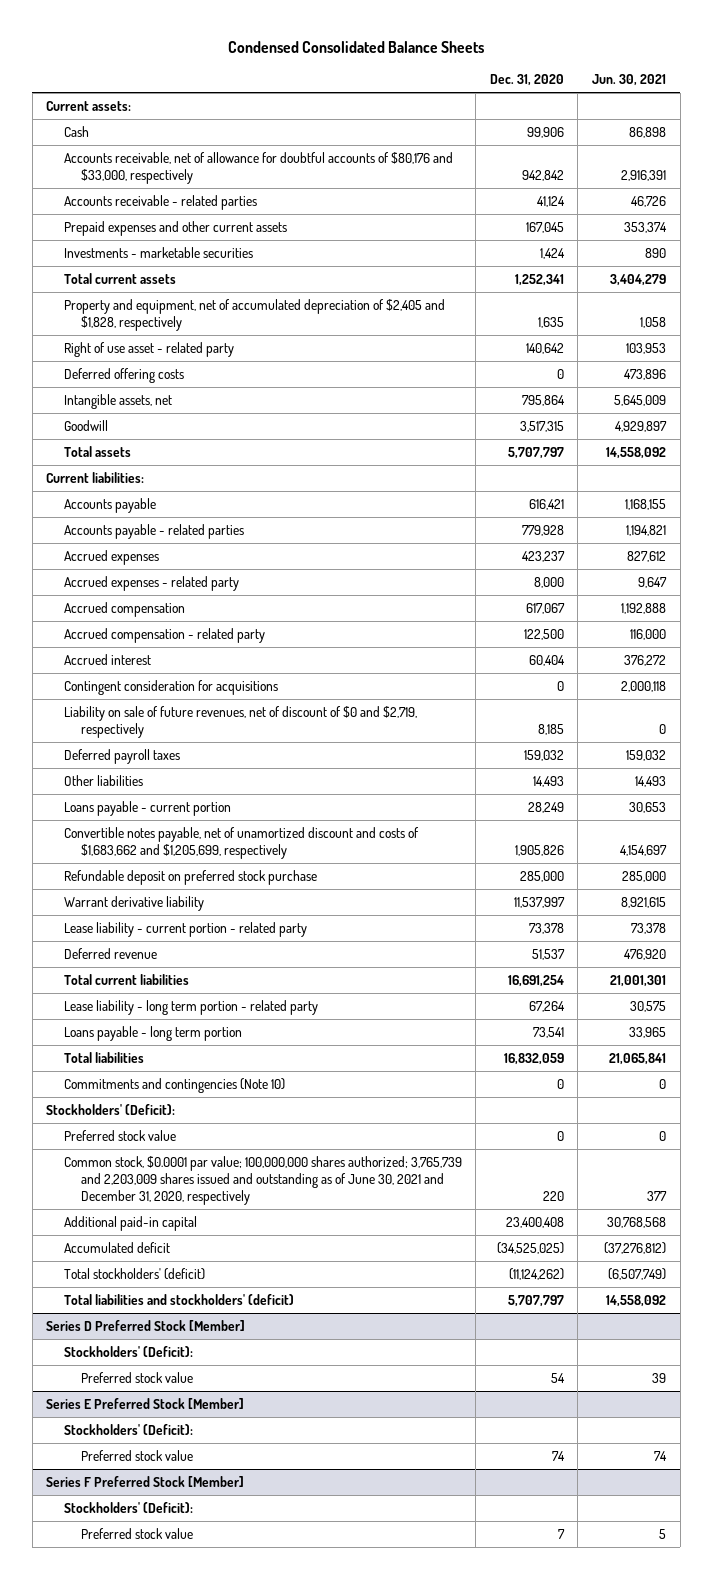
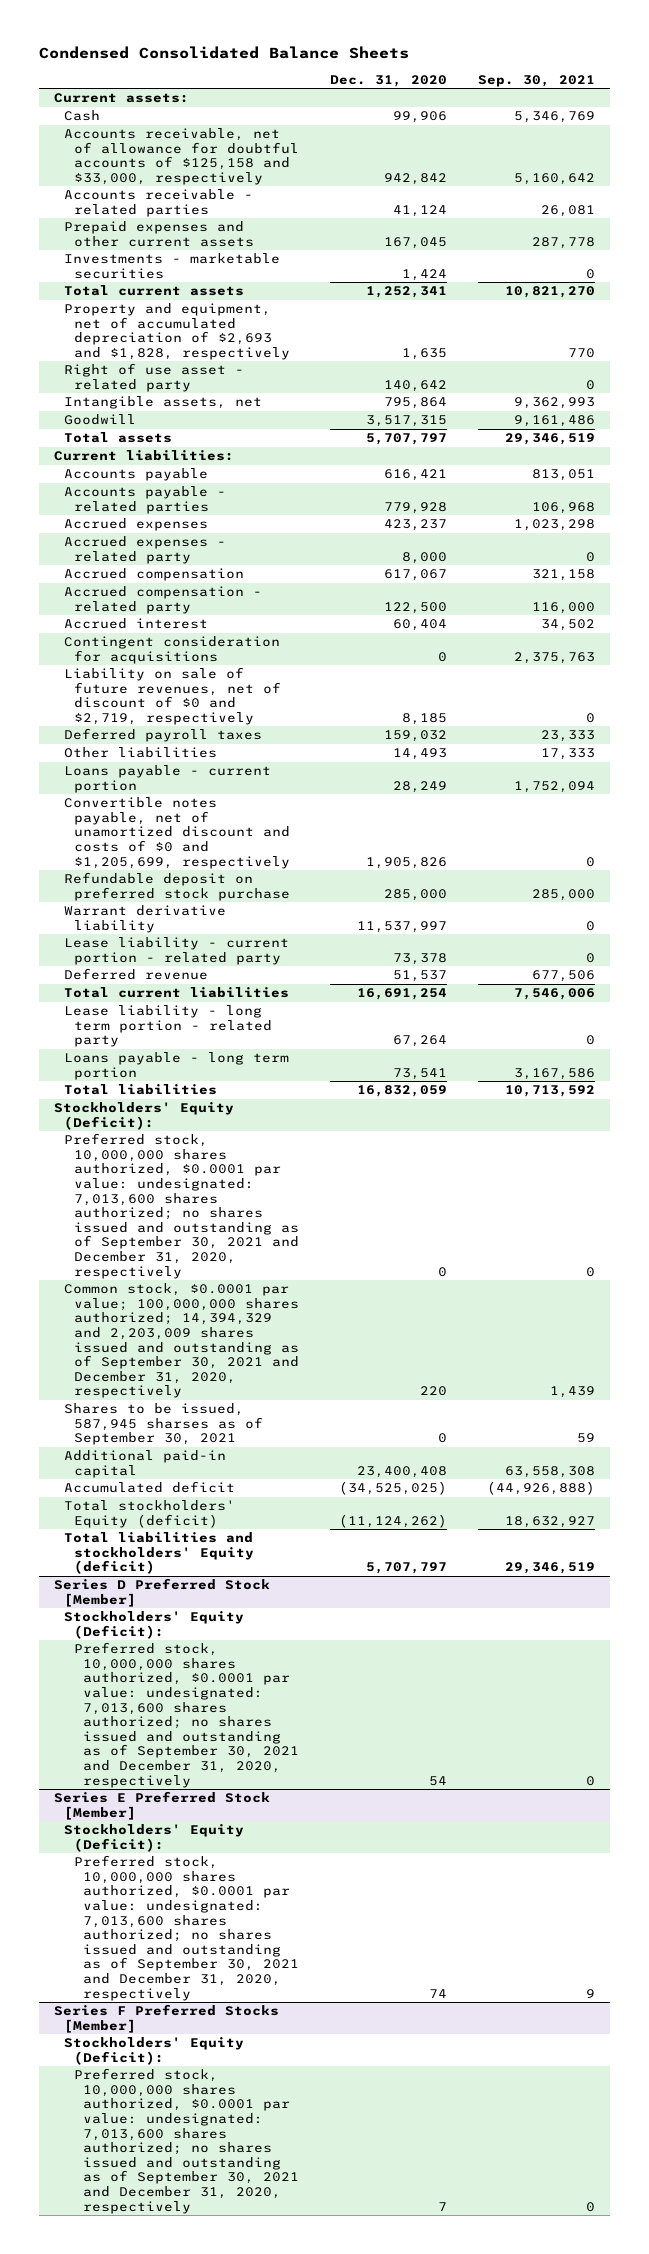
[592,74,667,87] Jun. 30, 2021 -> none
none -> [477,74,595,87] Sep. 30, 2021
[63,152,453,184] Accounts receivable, net of allowance for doubtful accounts of $80,176 and $33,000, respectively -> [63,128,299,185] Accounts receivable, net of allowance for doubtful accounts of $125,158 and $33,000, respectively
[63,299,445,331] Property and equipment, net of accumulated depreciation of $2,405 and $1,828, respectively -> [63,303,290,360] Property and equipment, net of accumulated depreciation of $2,693 and $1,828, respectively
[63,368,184,384] Deferred offering costs -> none
[63,827,419,859] Convertible notes payable, net of unamortized discount and costs of $1,683,662 and $1,205,699, respectively -> [63,797,290,869] Convertible notes payable, net of unamortized discount and costs of $0 and $1,205,699, respectively
[63,1078,285,1094] Commitments and contingencies (Note 10) -> none
[46,1104,176,1116] Stockholders' (Deficit): -> [54,1102,235,1130] Stockholders' Equity (Deficit):
[63,1130,176,1142] Preferred stock value -> [63,1133,299,1279] Preferred stock, 10,000,000 shares authorized, $0.0001 par value: undesignated: 7,013,600 shares authorized; no shares issued and outstanding as of September 30, 2021 and December 31, 2020, respectively
[63,1156,462,1205] Common stock, $0.0001 par value; 100,000,000 shares authorized; 3,765,739 and 2,203,009 shares issued and outstanding as of June 30, 2021 and December 31, 2020, respectively -> [63,1283,299,1399] Common stock, $0.0001 par value; 100,000,000 shares authorized; 14,394,329 and 2,203,009 shares issued and outstanding as of September 30, 2021 and December 31, 2020, respectively
none -> [63,1403,263,1446] Shares to be issued, 587,945 sharses as of September 30, 2021
[63,1268,205,1281] Total stockholders' (deficit) -> [63,1500,235,1528] Total stockholders' Equity (deficit)
[63,1294,294,1306] Total liabilities and stockholders' (deficit) -> [63,1532,254,1575] Total liabilities and stockholders' Equity (deficit)
[63,1346,193,1358] Stockholders' (Deficit): -> [63,1611,244,1639] Stockholders' Equity (Deficit):
[81,1372,194,1384] Preferred stock value -> [73,1642,300,1788] Preferred stock, 10,000,000 shares authorized, $0.0001 par value: undesignated: 7,013,600 shares authorized; no shares issued and outstanding as of September 30, 2021 and December 31, 2020, respectively
[63,1424,193,1436] Stockholders' (Deficit): -> [63,1824,244,1852] Stockholders' Equity (Deficit):
[81,1450,194,1462] Preferred stock value -> [73,1855,300,2001] Preferred stock, 10,000,000 shares authorized, $0.0001 par value: undesignated: 7,013,600 shares authorized; no shares issued and outstanding as of September 30, 2021 and December 31, 2020, respectively
[46,1476,245,1488] Series F Preferred Stock [Member] -> [54,2004,280,2033] Series F Preferred Stocks [Member]
[63,1502,193,1514] Stockholders' (Deficit): -> [63,2037,244,2065] Stockholders' Equity (Deficit):
[81,1528,194,1540] Preferred stock value -> [73,2068,300,2214] Preferred stock, 10,000,000 shares authorized, $0.0001 par value: undesignated: 7,013,600 shares authorized; no shares issued and outstanding as of September 30, 2021 and December 31, 2020, respectively

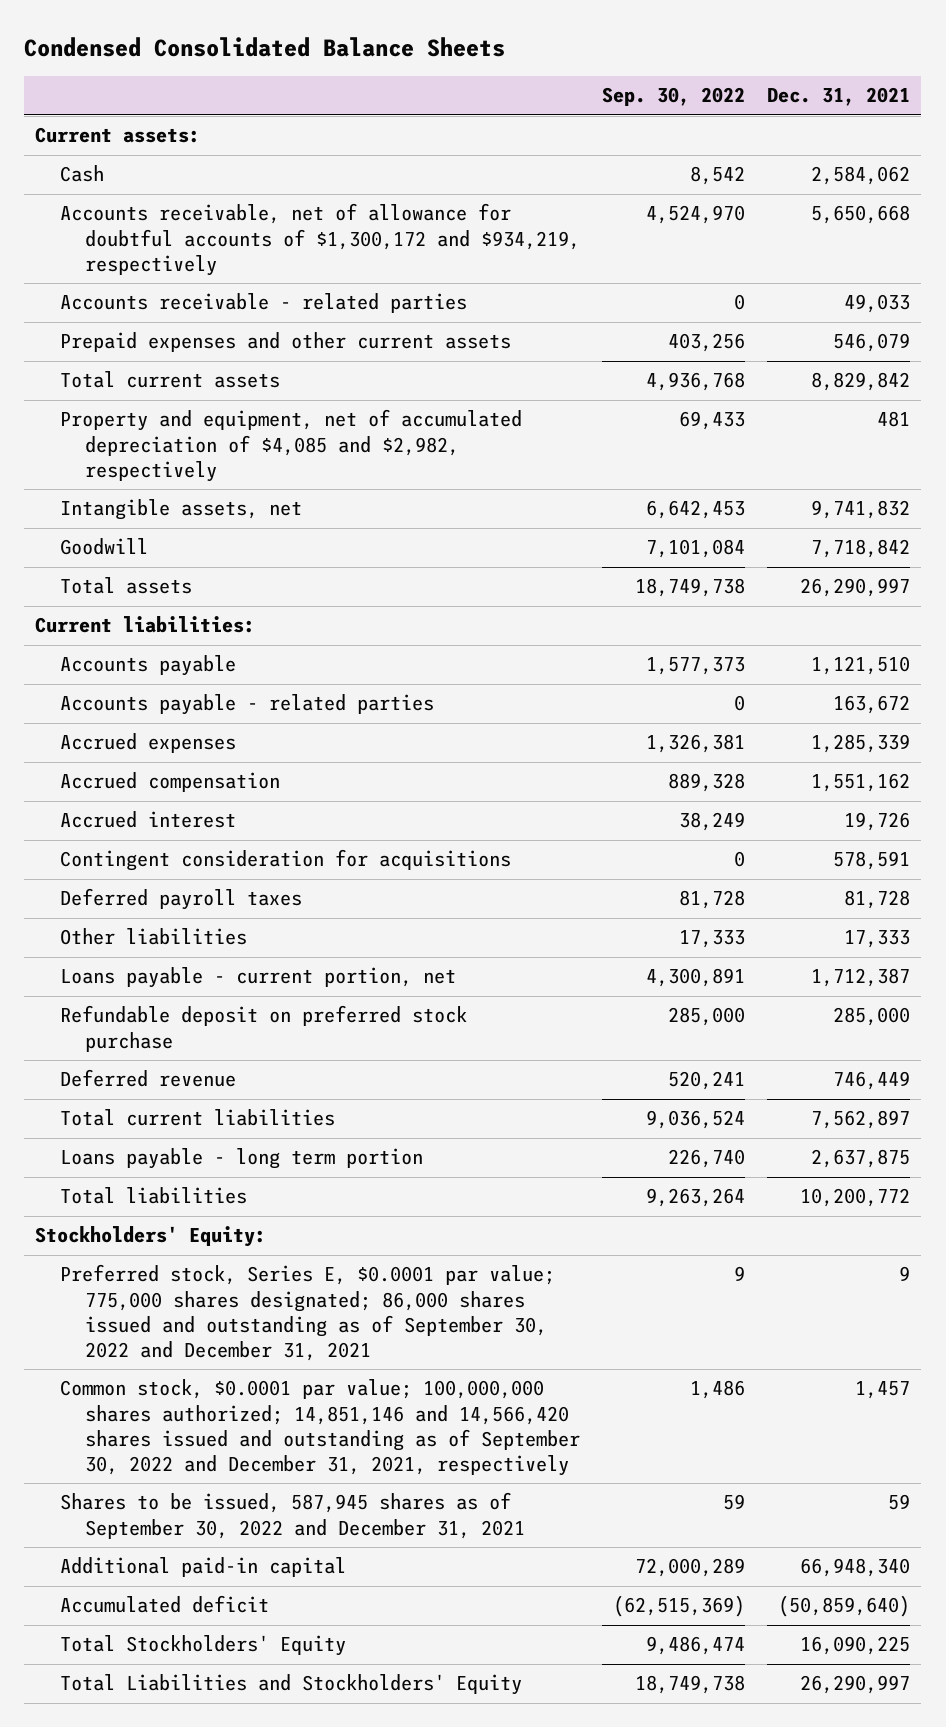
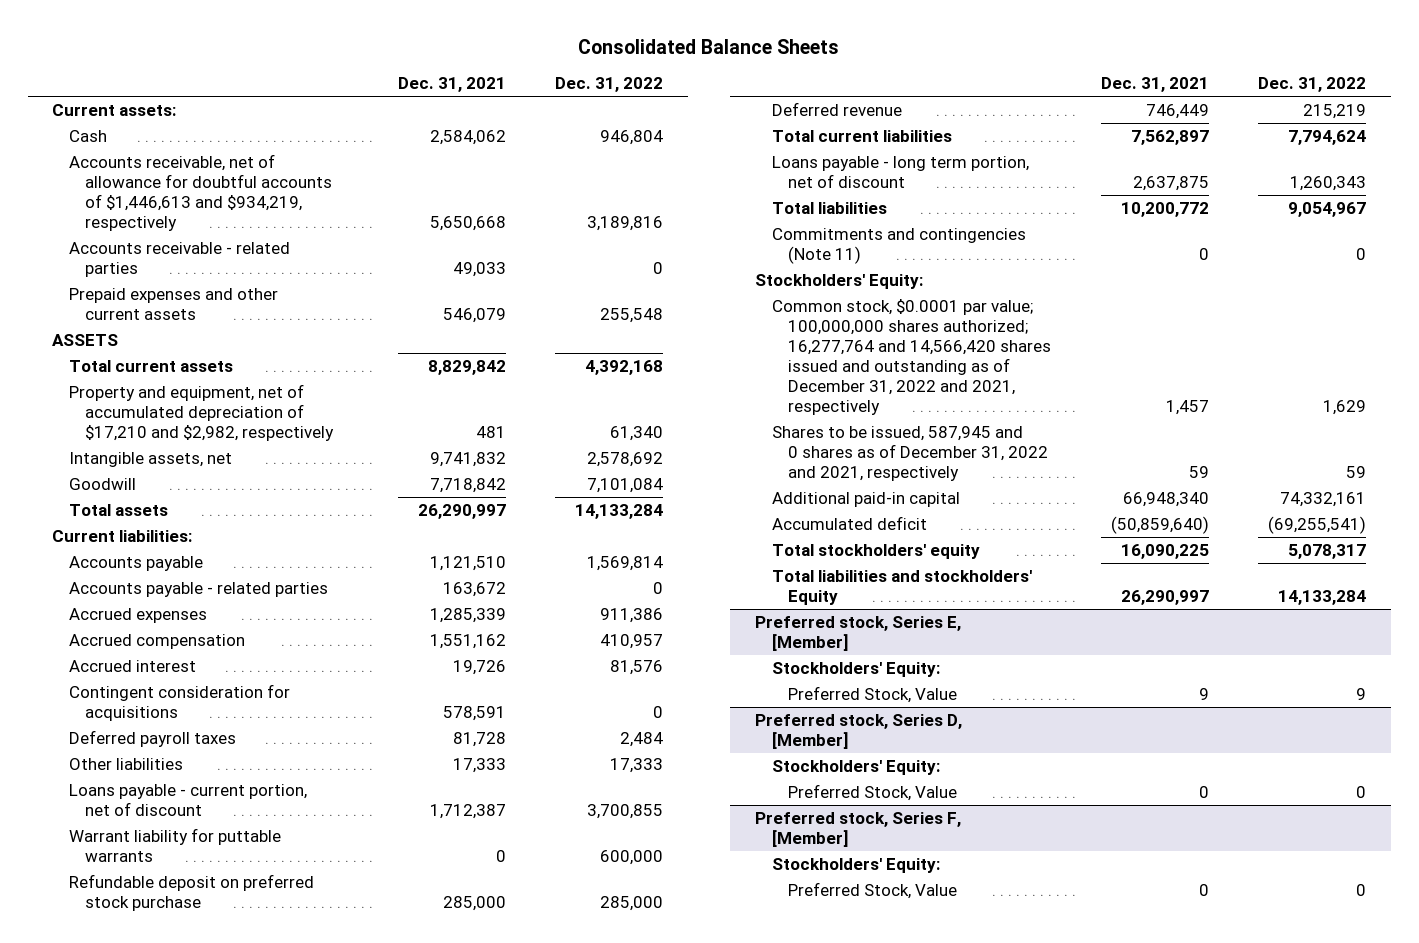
[24,36,506,57] Condensed Consolidated Balance Sheets -> [578,38,840,54] Consolidated Balance Sheets
[602,87,746,107] Sep. 30, 2022 -> none
none -> [555,77,664,93] Dec. 31, 2022
[60,203,581,276] Accounts receivable, net of allowance for doubtful accounts of $1,300,172 and $934,219, respectively -> [68,153,333,232] Accounts receivable, net of allowance for doubtful accounts of $1,446,613 and $934,219, respectively
none -> [52,333,119,346] ASSETS
[60,409,523,482] Property and equipment, net of accumulated depreciation of $4,085 and $2,982, respectively -> [68,383,335,441] Property and equipment, net of accumulated depreciation of $17,210 and $2,982, respectively
[60,967,457,989] Loans payable - current portion, net -> [68,783,307,816] Loans payable - current portion, net of discount
none -> [68,827,281,862] Warrant liability for puttable warrants
[60,1148,424,1170] Loans payable - long term portion -> [771,155,1029,188] Loans payable - long term portion, net of discount
none -> [771,227,1026,264] Commitments and contingencies (Note 11)
[60,1264,556,1361] Preferred stock, Series E, $0.0001 par value; 775,000 shares designated; 86,000 shares issued and outstanding as of September 30, 2022 and December 31, 2021 -> none
[60,1379,581,1476] Common stock, $0.0001 par value; 100,000,000 shares authorized; 14,851,146 and 14,566,420 shares issued and outstanding as of September 30, 2022 and December 31, 2021, respectively -> [771,298,1052,416] Common stock, $0.0001 par value; 100,000,000 shares authorized; 16,277,764 and 14,566,420 shares issued and outstanding as of December 31, 2022 and 2021, respectively
[60,1492,526,1539] Shares to be issued, 587,945 shares as of September 30, 2022 and December 31, 2021 -> [771,425,1049,481] Shares to be issued, 587,945 and 0 shares as of December 31, 2022 and 2021, respectively
[60,1635,347,1657] Total Stockholders' Equity -> [771,543,980,559] Total stockholders' equity
[60,1674,523,1696] Total Liabilities and Stockholders' Equity -> [771,569,1032,605] Total liabilities and stockholders' Equity
none -> [755,615,962,651] Preferred stock, Series E, [Member]
none -> [771,661,940,677] Stockholders' Equity:
none -> [788,685,958,703] Preferred Stock, Value
none -> [755,713,963,749] Preferred stock, Series D, [Member]
none -> [771,759,940,775] Stockholders' Equity:
none -> [788,783,958,801] Preferred Stock, Value
none -> [755,811,962,847] Preferred stock, Series F, [Member]
none -> [771,857,940,873] Stockholders' Equity:
none -> [788,881,958,899] Preferred Stock, Value

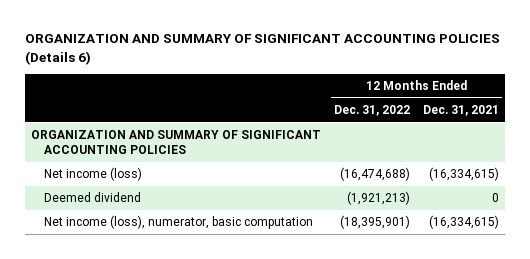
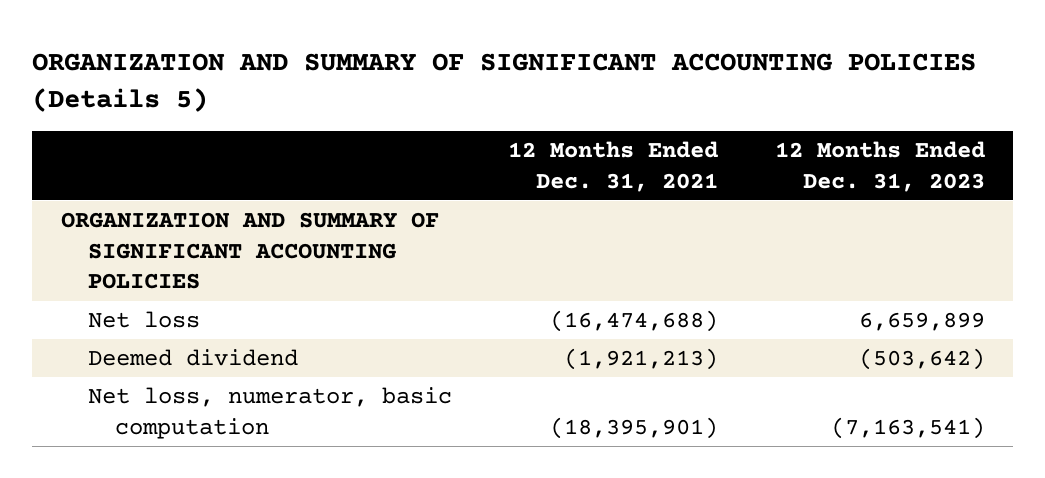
[25,34,501,65] ORGANIZATION AND SUMMARY OF SIGNIFICANT ACCOUNTING POLICIES (Details 6) -> [32,52,977,112] ORGANIZATION AND SUMMARY OF SIGNIFICANT ACCOUNTING POLICIES (Details 5)
[334,104,411,116] Dec. 31, 2022 -> none
none -> [774,140,985,192] 12 Months Ended Dec. 31, 2023
[43,167,142,182] Net income (loss) -> [87,311,200,329] Net loss
[429,167,500,182] (16,334,615) -> [550,310,719,333] (16,474,688)
[492,193,500,203] 0 -> [564,348,719,371] (1,921,213)
[43,215,313,230] Net income (loss), numerator, basic computation -> [87,387,452,439] Net loss, numerator, basic computation
[429,215,500,230] (16,334,615) -> [550,416,719,439] (18,395,901)

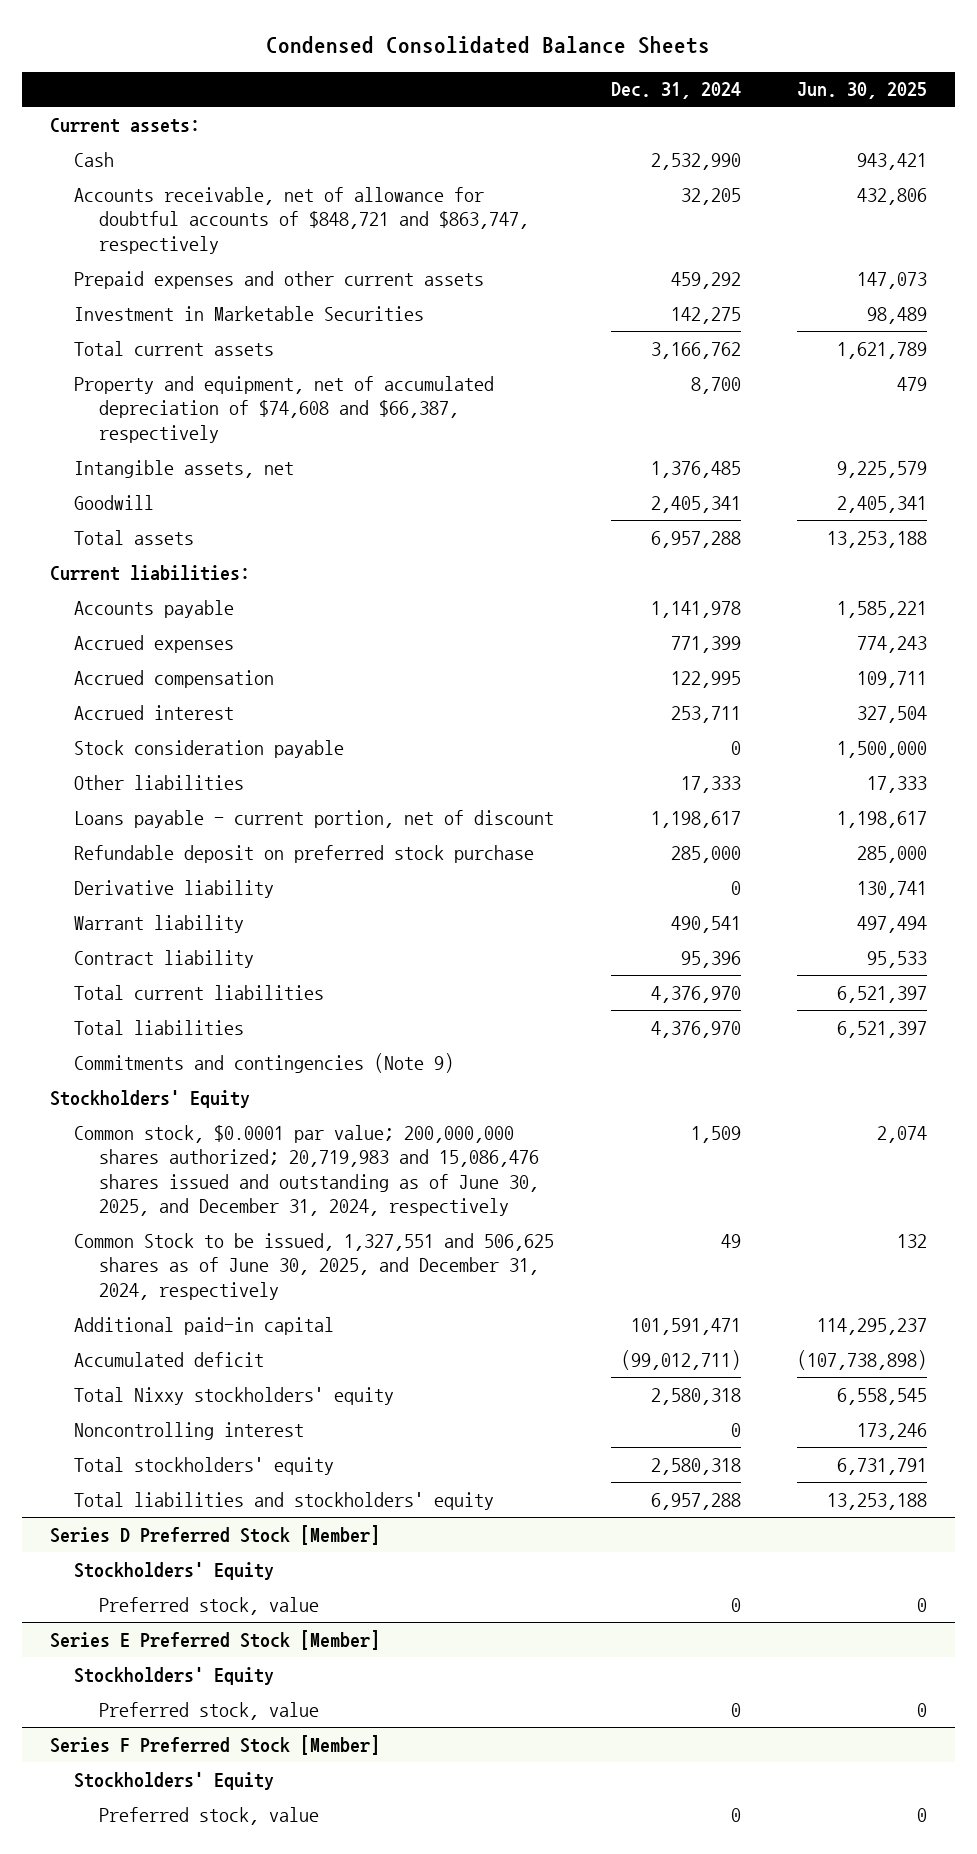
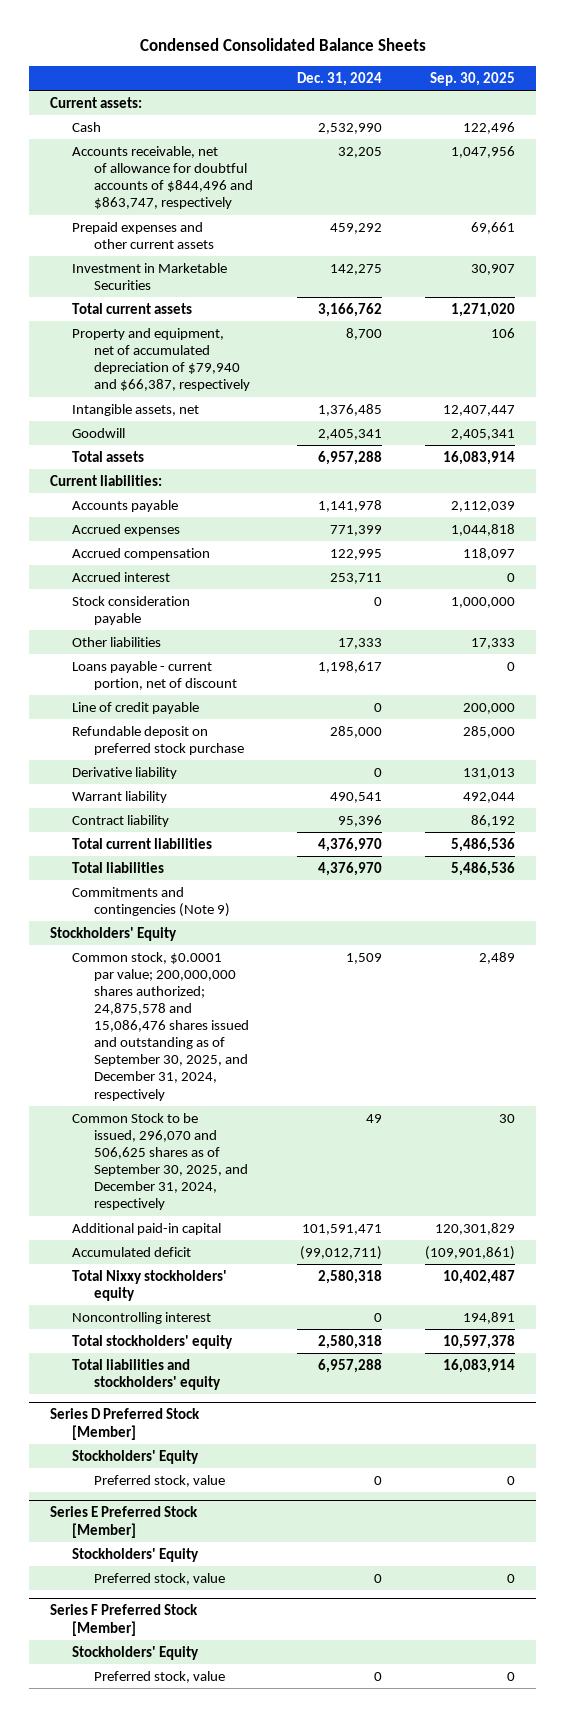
[796,82,927,100] Jun. 30, 2025 -> none
none -> [429,72,515,87] Sep. 30, 2025
[74,186,529,254] Accounts receivable, net of allowance for doubtful accounts of $848,721 and $863,747, respectively -> [72,145,254,210] Accounts receivable, net of allowance for doubtful accounts of $844,496 and $863,747, respectively
[74,375,495,443] Property and equipment, net of accumulated depreciation of $74,608 and $66,387, respectively -> [72,327,251,392] Property and equipment, net of accumulated depreciation of $79,940 and $66,387, respectively
none -> [72,701,200,714] Line of credit payable
[74,1124,539,1217] Common stock, $0.0001 par value; 200,000,000 shares authorized; 20,719,983 and 15,086,476 shares issued and outstanding as of June 30, 2025, and December 31, 2024, respectively -> [72,951,250,1101] Common stock, $0.0001 par value; 200,000,000 shares authorized; 24,875,578 and 15,086,476 shares issued and outstanding as of September 30, 2025, and December 31, 2024, respectively
[74,1232,555,1300] Common Stock to be issued, 1,327,551 and 506,625 shares as of June 30, 2025, and December 31, 2024, respectively -> [72,1112,249,1211] Common Stock to be issued, 296,070 and 506,625 shares as of September 30, 2025, and December 31, 2024, respectively

